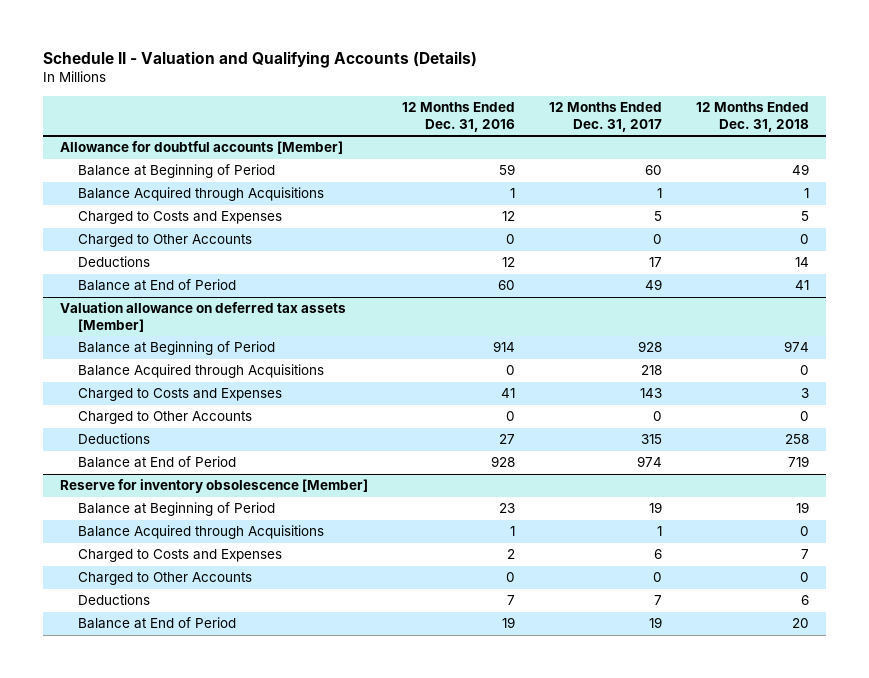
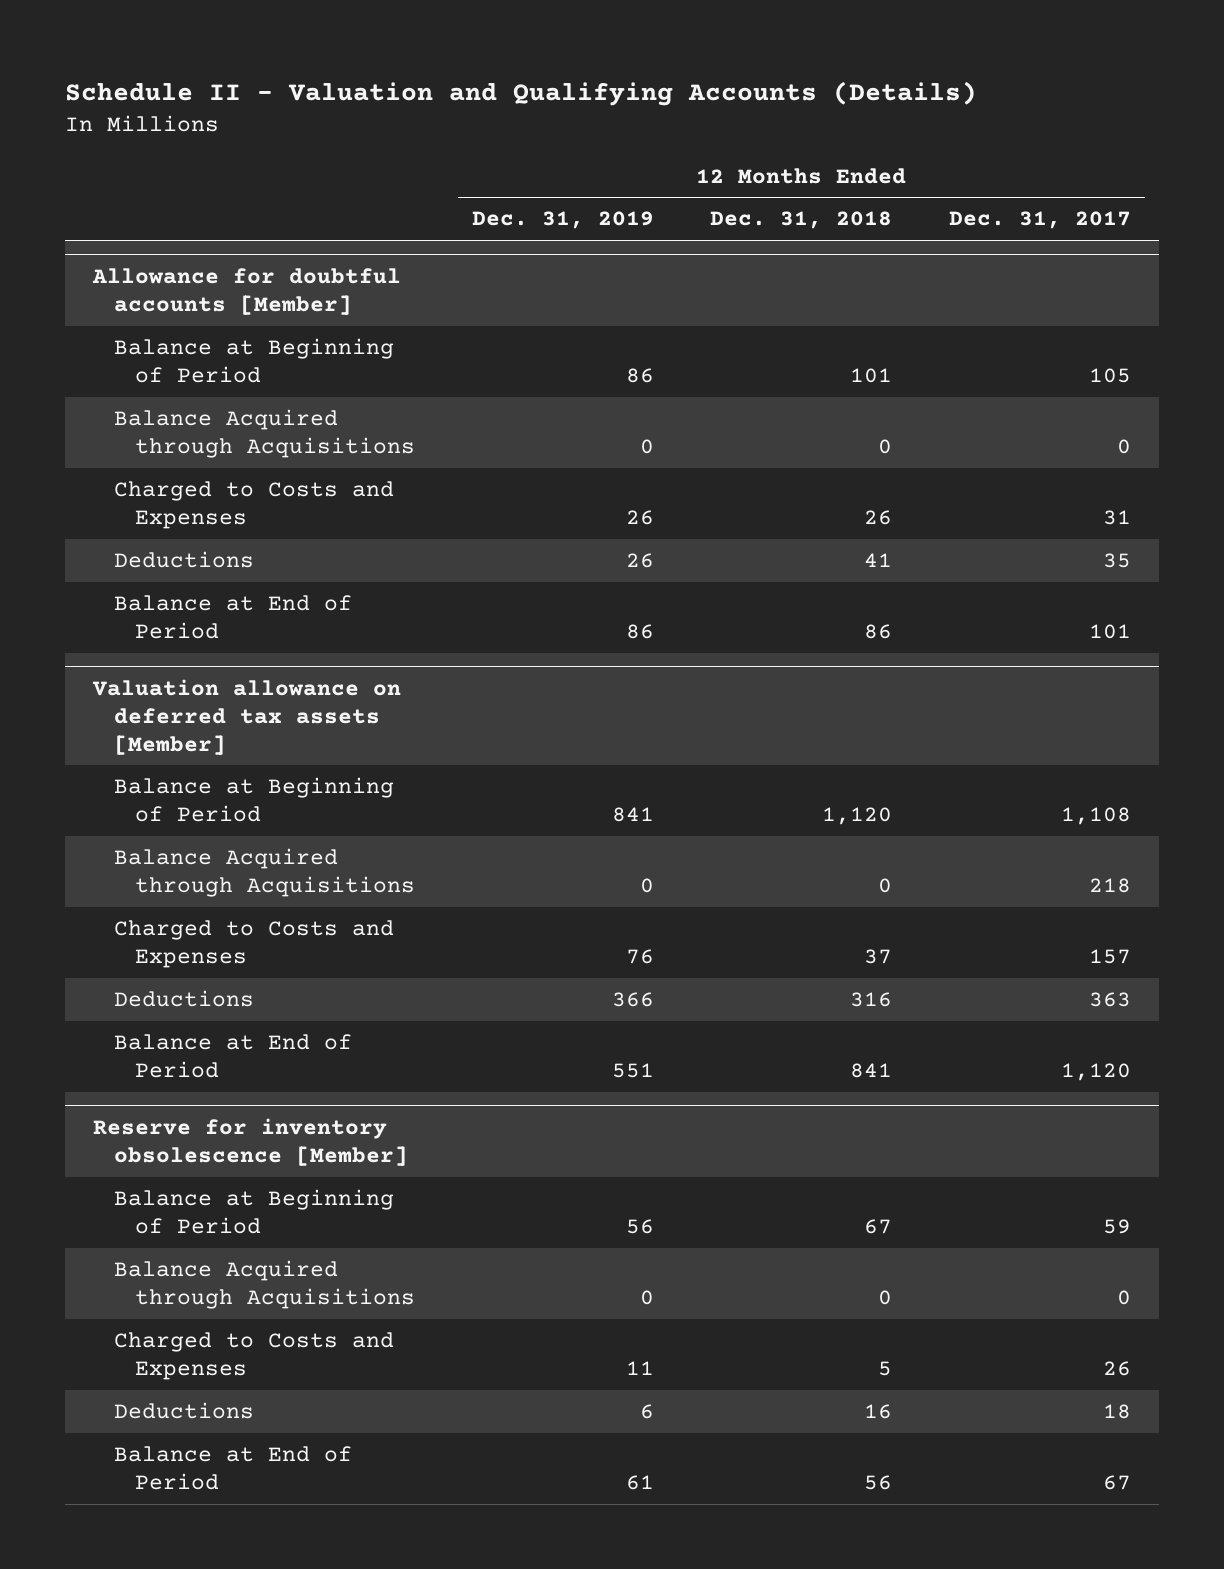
[402,101,516,132] 12 Months Ended Dec. 31, 2016 -> none
none -> [471,211,654,230] Dec. 31, 2019
[77,234,252,248] Charged to Other Accounts -> none
[644,165,662,176] 60 -> [1088,367,1131,383] 105
[791,164,809,176] 49 -> [850,367,893,383] 101
[656,188,662,199] 1 -> [1116,438,1131,454] 0
[803,188,809,199] 1 -> [878,438,893,454] 0
[653,211,662,222] 5 -> [1102,509,1131,525] 31
[800,211,809,222] 5 -> [864,509,893,525] 26
[648,257,662,268] 17 -> [1102,553,1131,569] 35
[794,257,809,268] 14 -> [864,553,893,568] 41
[644,279,662,291] 49 -> [1088,623,1131,639] 101
[794,280,809,291] 41 -> [864,623,893,639] 86
[637,341,662,353] 928 -> [1060,806,1131,825] 1,108
[783,341,809,353] 974 -> [822,806,893,825] 1,120
[77,411,252,425] Charged to Other Accounts -> none
[639,388,662,399] 143 -> [1088,948,1131,964] 157
[800,388,809,399] 3 -> [864,948,893,964] 37
[640,434,662,445] 315 -> [1088,992,1131,1008] 363
[784,434,809,445] 258 -> [850,992,893,1008] 316
[636,456,662,468] 974 -> [1060,1062,1131,1081] 1,120
[787,456,809,468] 719 -> [850,1062,893,1078] 841
[77,572,252,586] Charged to Other Accounts -> none
[648,502,662,514] 19 -> [1102,1218,1131,1234] 59
[795,502,809,514] 19 -> [864,1218,893,1234] 67
[656,526,662,537] 1 -> [1116,1289,1131,1305] 0
[653,549,662,560] 6 -> [1102,1360,1131,1376] 26
[800,549,809,560] 7 -> [878,1360,893,1376] 5
[653,595,662,606] 7 -> [1102,1404,1131,1420] 18
[800,595,809,606] 6 -> [864,1404,893,1420] 16
[648,617,662,629] 19 -> [1102,1474,1131,1490] 67
[791,618,809,629] 20 -> [864,1474,893,1490] 56

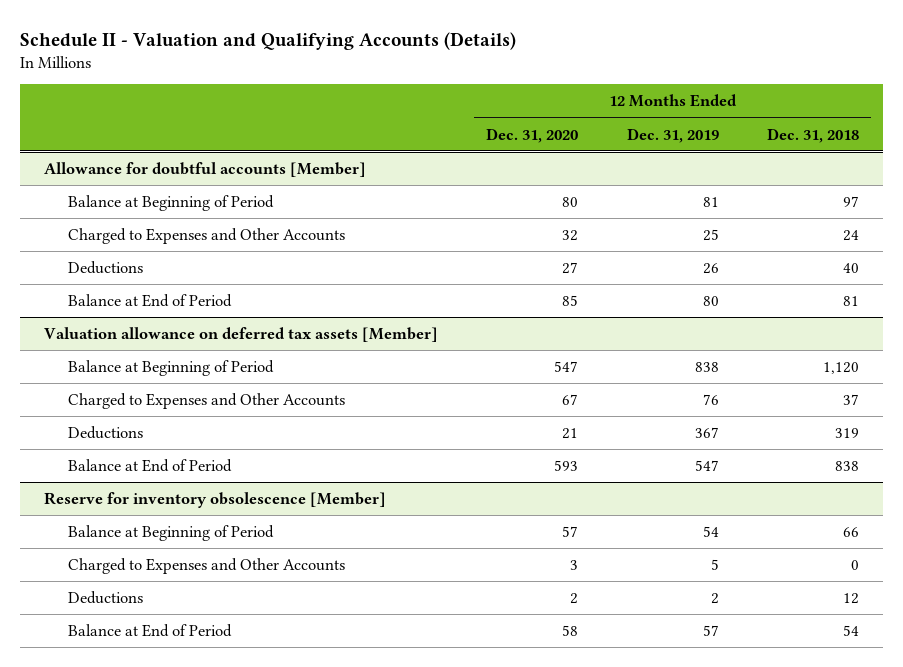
[948,211,1131,230] Dec. 31, 2017 -> none
none -> [486,127,579,143] Dec. 31, 2020
[114,409,416,458] Balance Acquired through Acquisitions -> none
[625,367,654,383] 86 -> [702,197,719,208] 81
[850,367,893,383] 101 -> [842,196,859,208] 97
[114,481,395,529] Charged to Costs and Expenses -> [67,228,345,245] Charged to Expenses and Other Accounts
[625,509,654,525] 26 -> [702,229,719,242] 25
[864,509,893,525] 26 -> [842,230,859,242] 24
[864,553,893,568] 41 -> [842,263,859,274] 40
[625,623,654,639] 86 -> [702,296,719,307] 80
[864,623,893,639] 86 -> [842,296,859,307] 81
[114,848,416,897] Balance Acquired through Acquisitions -> none
[611,806,654,822] 841 -> [694,362,719,373] 838
[114,920,395,968] Charged to Costs and Expenses -> [67,393,345,410] Charged to Expenses and Other Accounts
[611,992,654,1008] 366 -> [694,427,719,439] 367
[850,992,893,1008] 316 -> [834,428,859,439] 319
[611,1062,654,1078] 551 -> [694,460,719,472] 547
[850,1062,893,1078] 841 -> [834,461,859,472] 838
[114,1260,416,1309] Balance Acquired through Acquisitions -> none
[625,1218,654,1234] 56 -> [702,526,719,538] 54
[864,1218,893,1234] 67 -> [842,527,859,538] 66
[114,1332,395,1380] Charged to Costs and Expenses -> [67,558,345,575] Charged to Expenses and Other Accounts
[625,1360,654,1375] 11 -> [710,559,719,571] 5
[878,1360,893,1376] 5 -> [850,560,859,571] 0
[639,1404,654,1420] 6 -> [710,593,719,605] 2
[864,1404,893,1420] 16 -> [842,593,859,605] 12
[625,1474,654,1490] 61 -> [702,625,719,637] 57
[864,1474,893,1490] 56 -> [842,625,859,637] 54

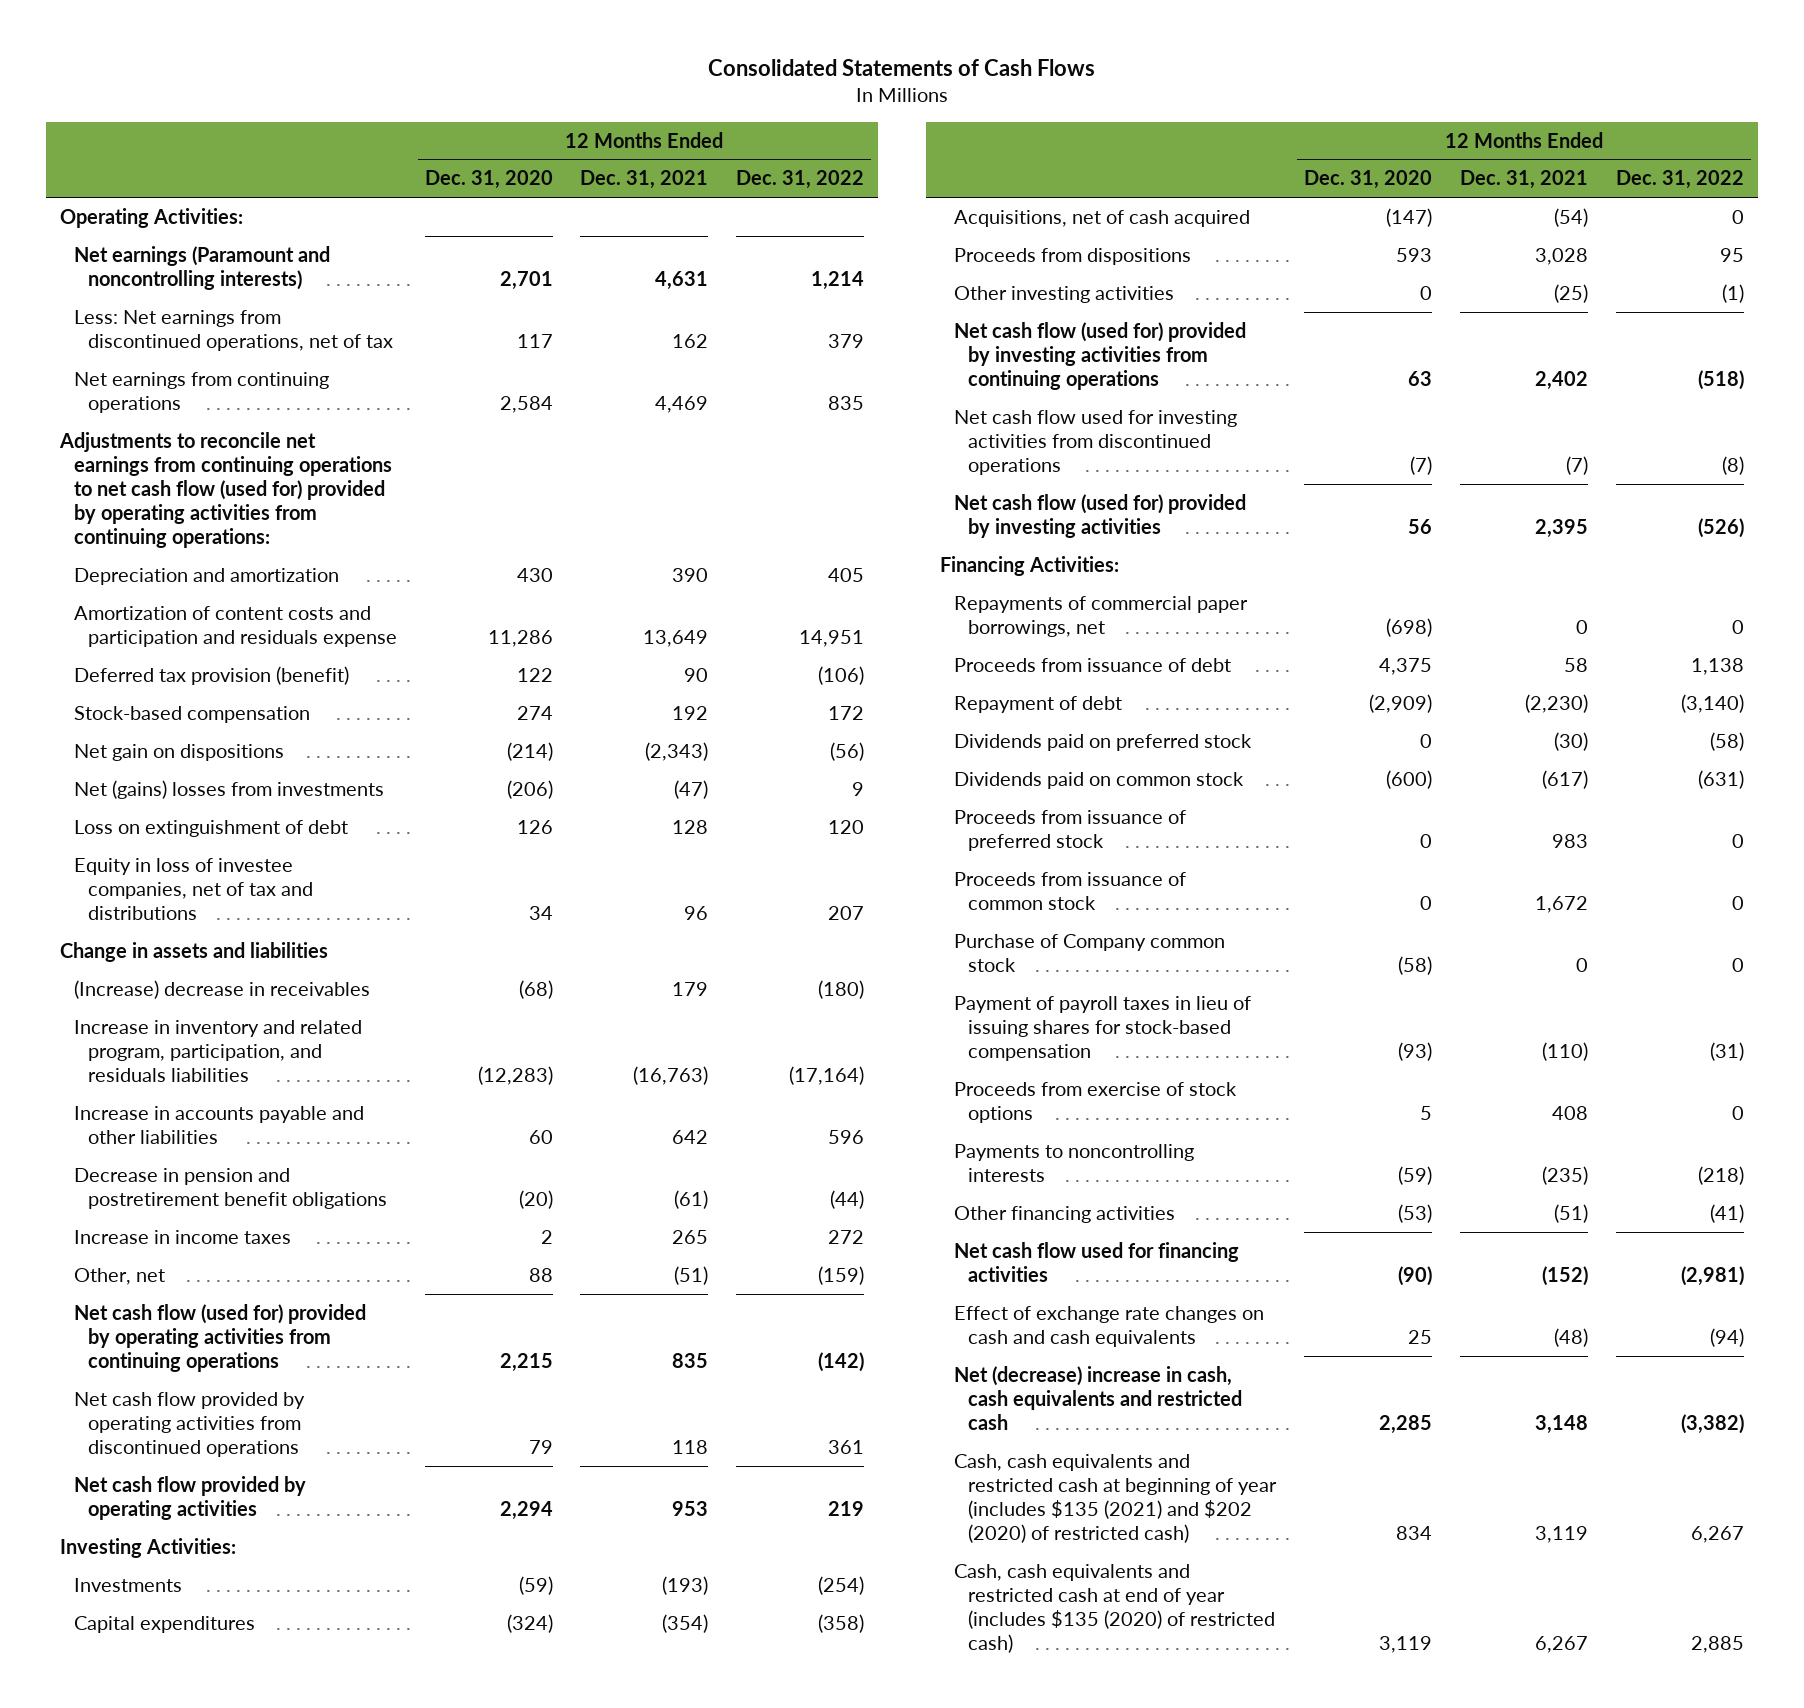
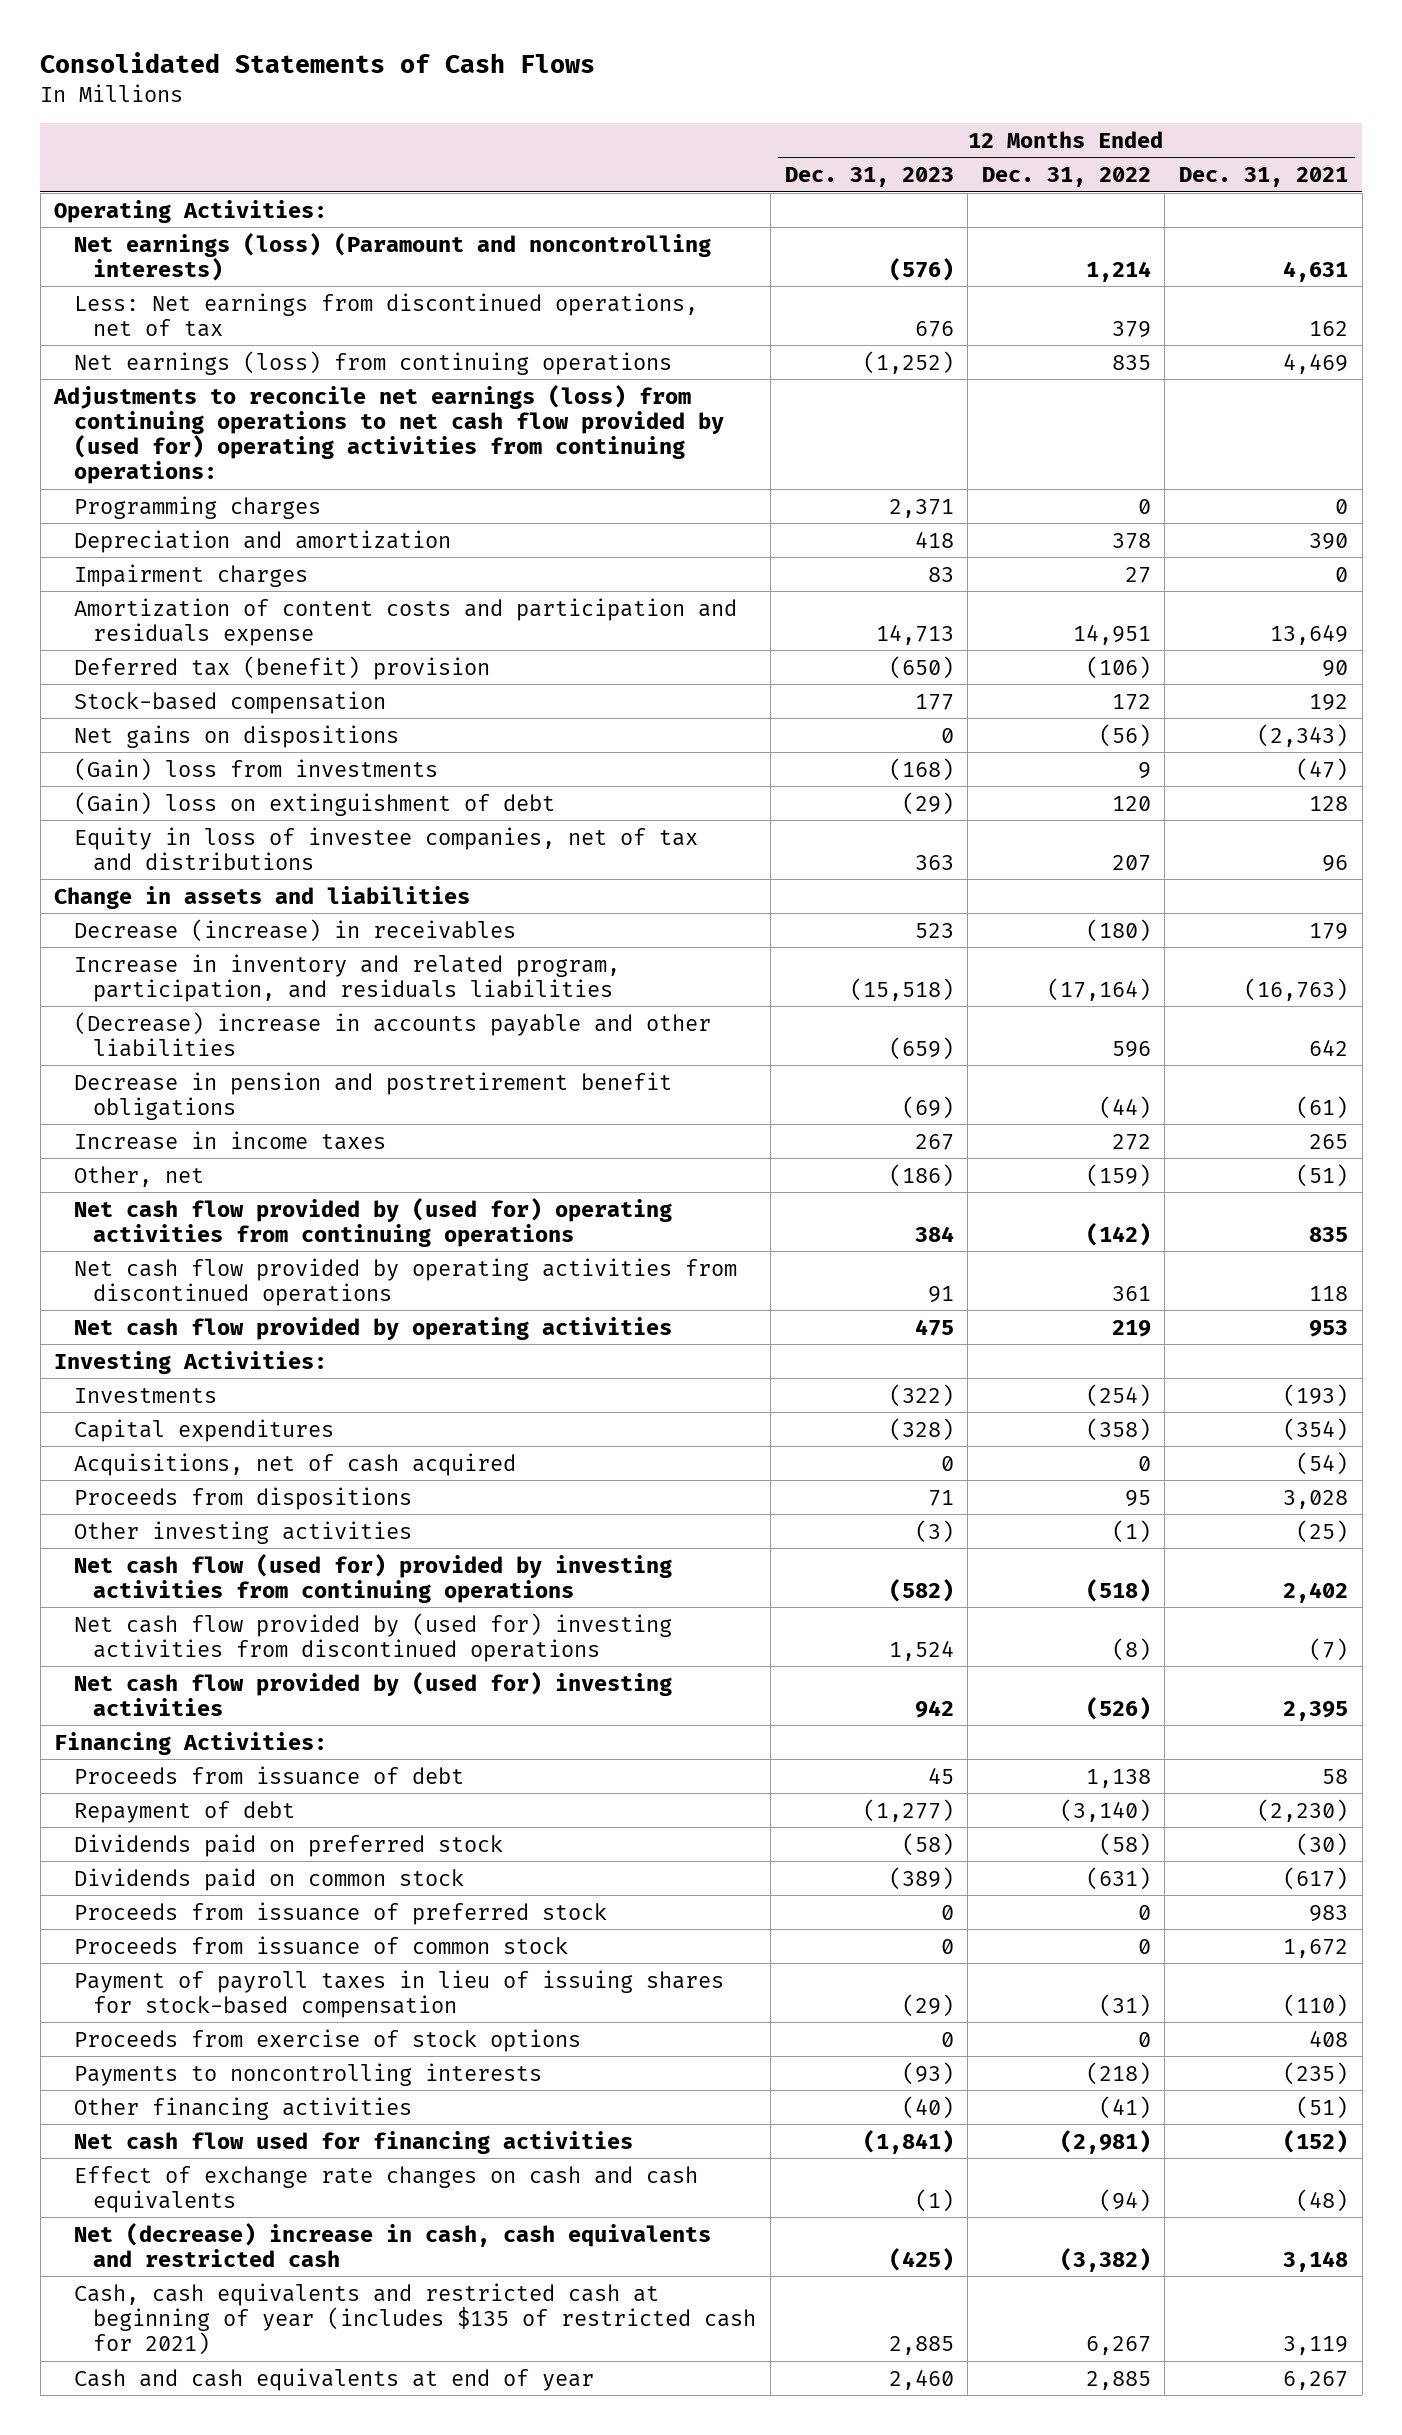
[424,170,553,190] Dec. 31, 2020 -> none
none -> [784,166,954,187] Dec. 31, 2023
[74,245,331,290] Net earnings (Paramount and noncontrolling interests) -> [73,232,711,281] Net earnings (loss) (Paramount and noncontrolling interests)
[74,371,330,413] Net earnings from continuing operations -> [73,350,672,375] Net earnings (loss) from continuing operations
[59,431,393,549] Adjustments to reconcile net earnings from continuing operations to net cash flow (used for) provided by operating activities from continuing operations: -> [53,384,724,485] Adjustments to reconcile net earnings (loss) from continuing operations to net cash flow provided by (used for) operating activities from continuing operations:
none -> [73,495,321,519] Programming charges
[828,567,865,582] 405 -> [1111,532,1151,549] 378
none -> [73,563,308,587] Impairment charges
[74,665,350,685] Deferred tax provision (benefit) -> [73,655,490,680] Deferred tax (benefit) provision
[74,743,285,761] Net gain on dispositions -> [73,724,399,748] Net gains on dispositions
[74,779,385,799] Net (gains) losses from investments -> [73,757,438,781] (Gain) loss from investments
[74,819,349,837] Loss on extinguishment of debt -> [73,791,555,816] (Gain) loss on extinguishment of debt
[74,979,371,999] (Increase) decrease in receivables -> [73,918,516,942] Decrease (increase) in receivables
[74,1105,365,1144] Increase in accounts payable and other liabilities -> [73,1011,711,1057] (Decrease) increase in accounts payable and other liabilities
[74,1303,367,1373] Net cash flow (used for) provided by operating activities from continuing operations -> [73,1197,672,1247] Net cash flow provided by (used for) operating activities from continuing operations
[953,409,1237,476] Net cash flow used for investing activities from discontinued operations -> [73,1612,672,1662] Net cash flow provided by (used for) investing activities from discontinued operations
[953,493,1246,538] Net cash flow (used for) provided by investing activities -> [73,1671,672,1716] Net cash flow provided by (used for) investing activities
[953,595,1248,637] Repayments of commercial paper borrowings, net -> none
[953,933,1225,972] Purchase of Company common stock -> none
[953,1453,1277,1544] Cash, cash equivalents and restricted cash at beginning of year (includes $135 (2021) and $202 (2020) of restricted cash) -> [73,2282,757,2356] Cash, cash equivalents and restricted cash at beginning of year (includes $135 of restricted cash for 2021)
[953,1563,1275,1654] Cash, cash equivalents and restricted cash at end of year (includes $135 (2020) of restricted cash) -> [73,2367,594,2391] Cash and cash equivalents at end of year

